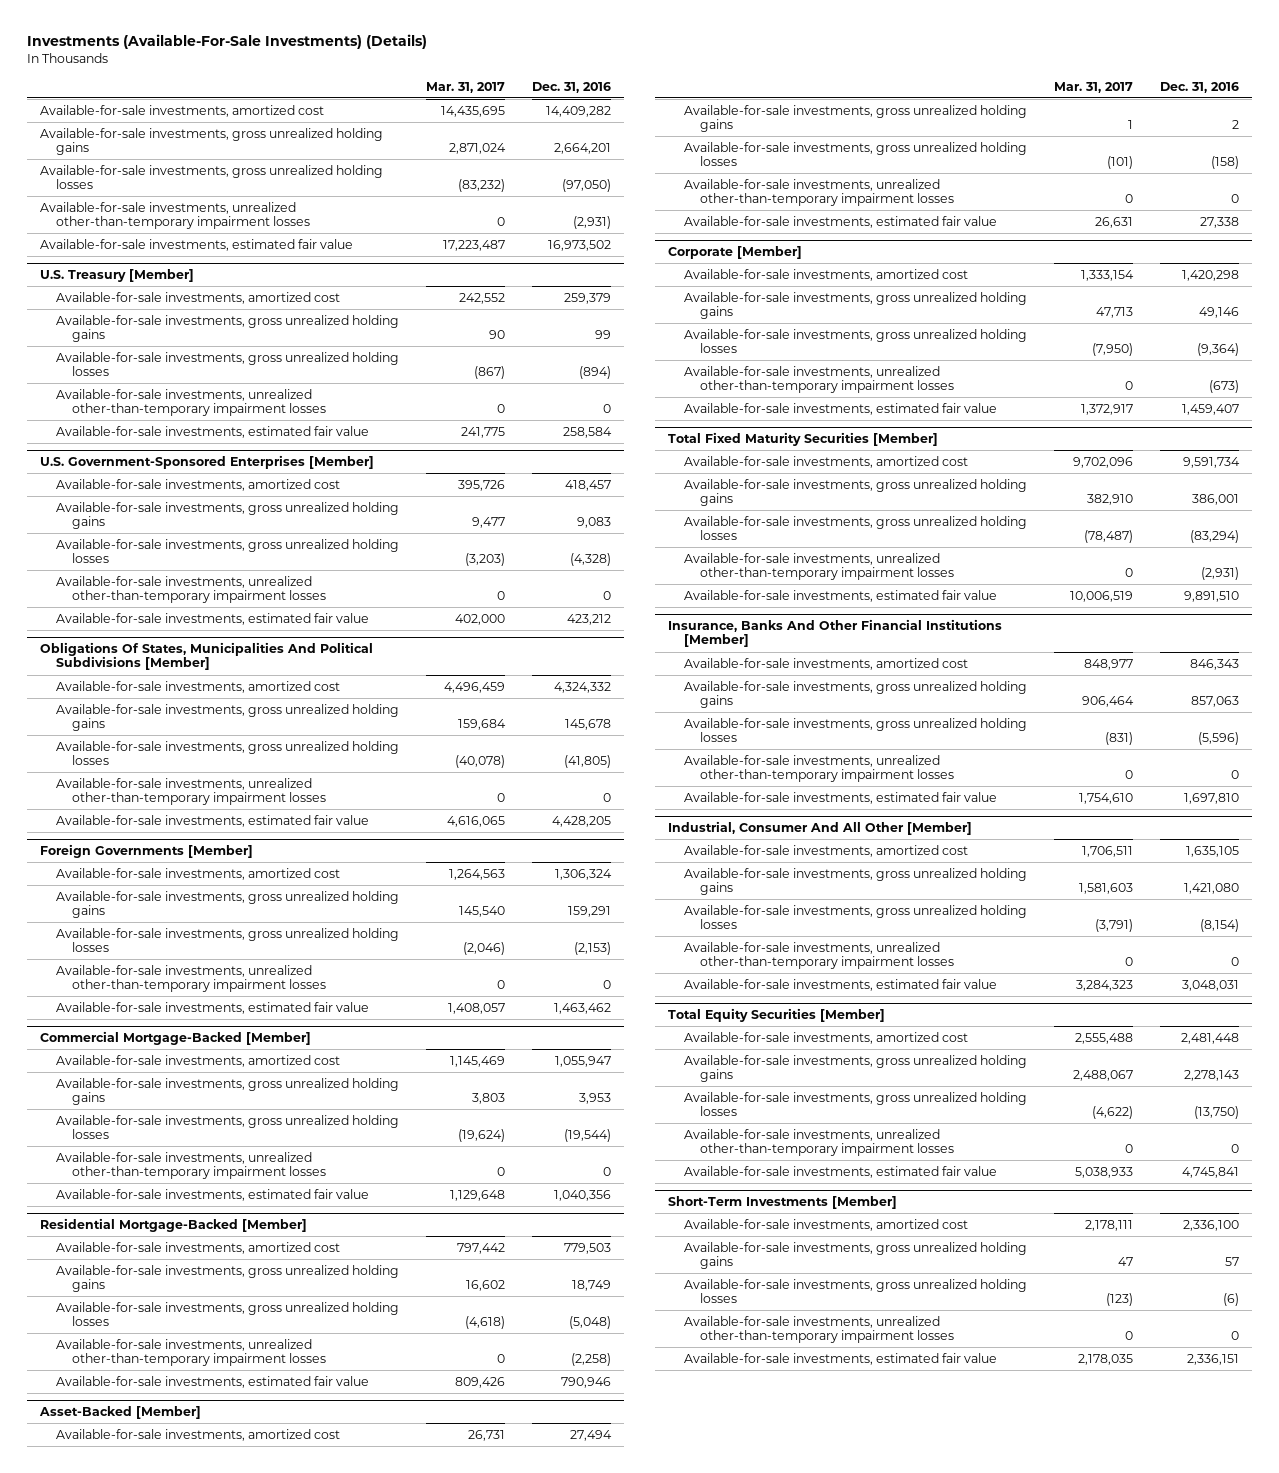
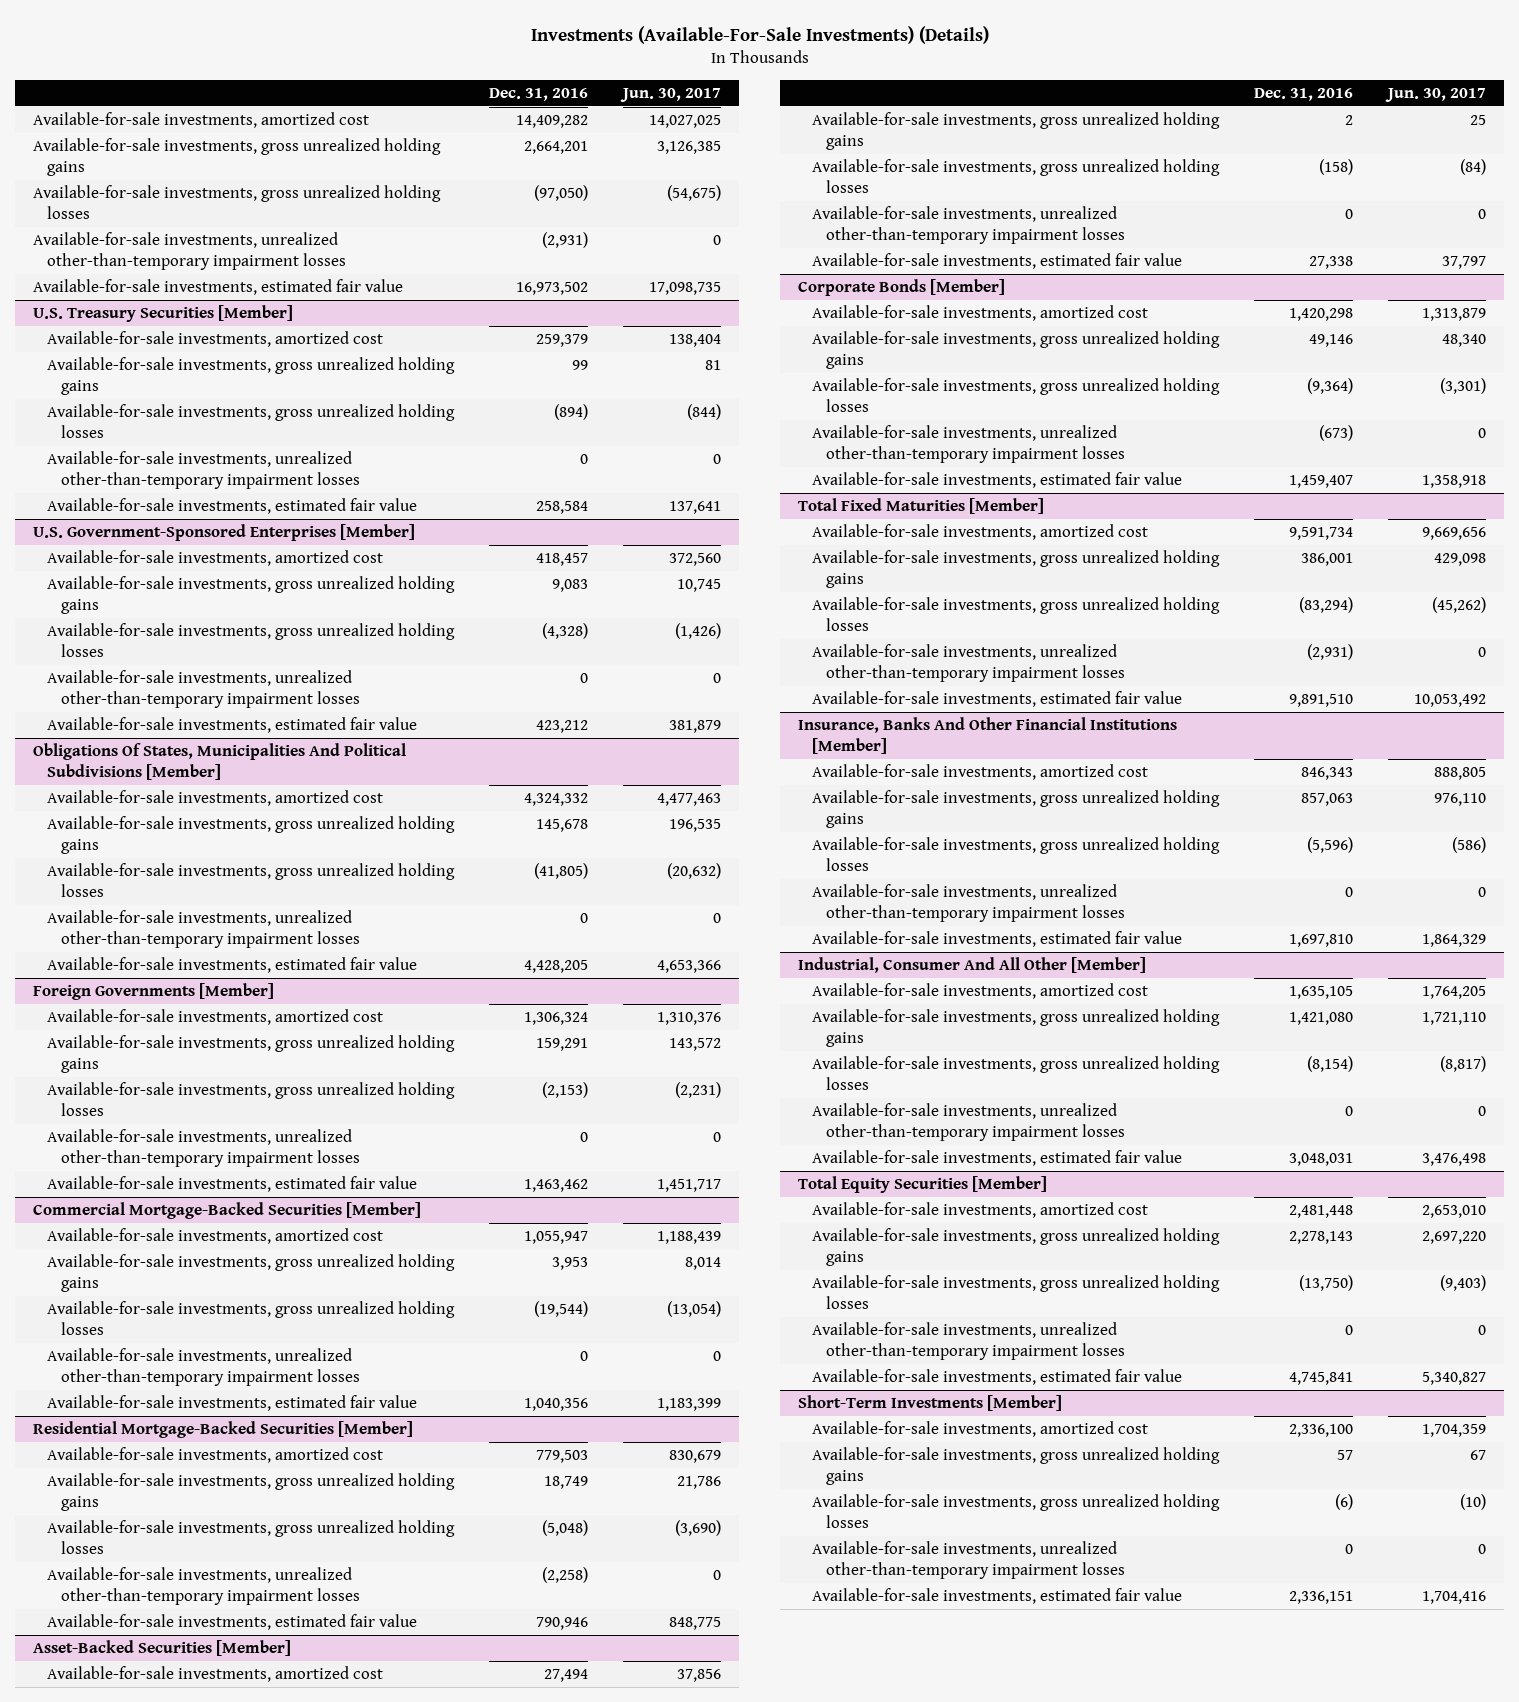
[425,81,505,93] Mar. 31, 2017 -> none
none -> [620,87,722,102] Jun. 30, 2017
[40,268,195,282] U.S. Treasury [Member] -> [33,305,294,323] U.S. Treasury Securities [Member]
[40,1030,312,1045] Commercial Mortgage-Backed [Member] -> [33,1202,422,1220] Commercial Mortgage-Backed Securities [Member]
[40,1217,308,1232] Residential Mortgage-Backed [Member] -> [33,1421,414,1439] Residential Mortgage-Backed Securities [Member]
[39,1405,202,1419] Asset-Backed [Member] -> [33,1640,292,1657] Asset-Backed Securities [Member]
[668,245,803,259] Corporate [Member] -> [797,279,1005,297] Corporate Bonds [Member]
[668,431,939,446] Total Fixed Maturity Securities [Member] -> [797,498,1044,515] Total Fixed Maturities [Member]

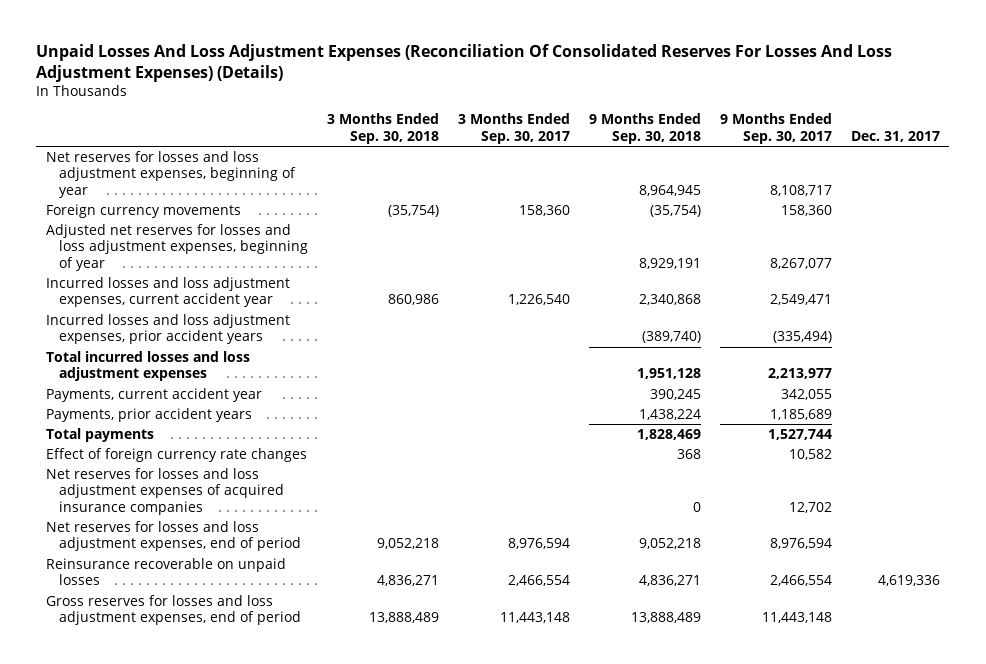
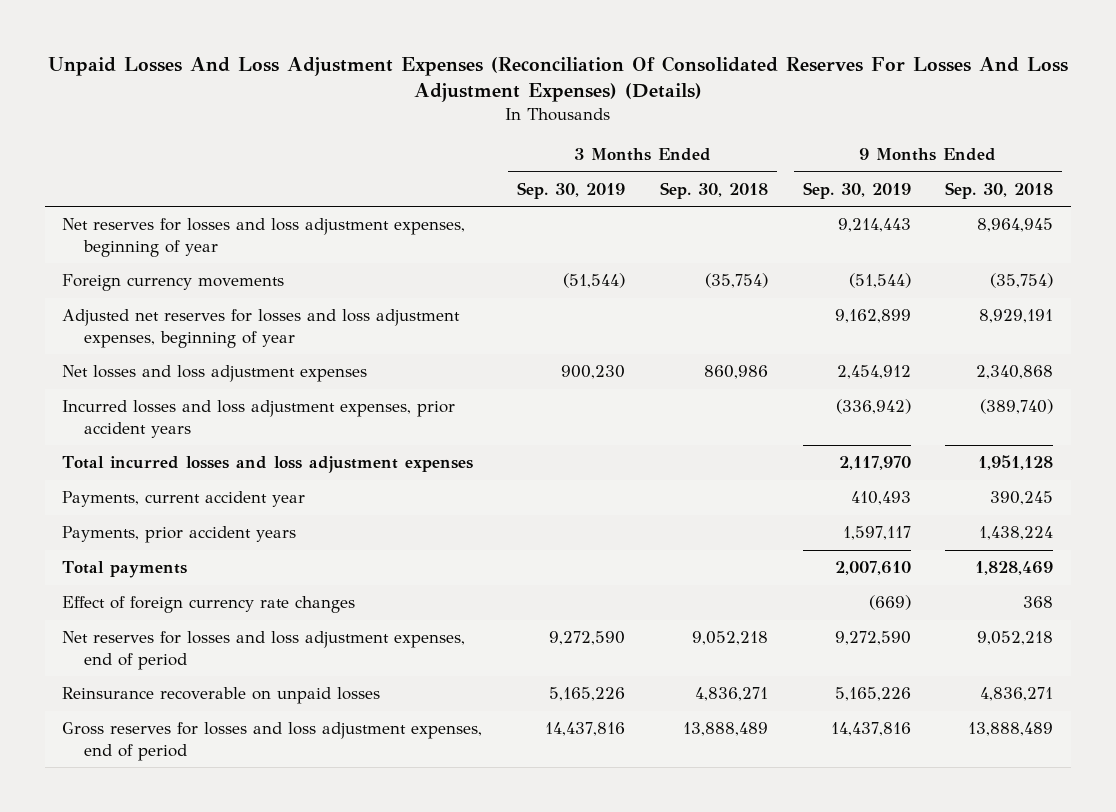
[457,113,570,144] 3 Months Ended Sep. 30, 2017 -> none
[719,113,832,144] 9 Months Ended Sep. 30, 2017 -> none
[850,130,940,142] Dec. 31, 2017 -> none
none -> [517,181,626,199] Sep. 30, 2019
none -> [802,181,911,199] Sep. 30, 2019
[45,276,290,308] Incurred losses and loss adjustment expenses, current accident year -> [62,365,368,383] Net losses and loss adjustment expenses
[45,467,285,515] Net reserves for losses and loss adjustment expenses of acquired insurance companies -> none

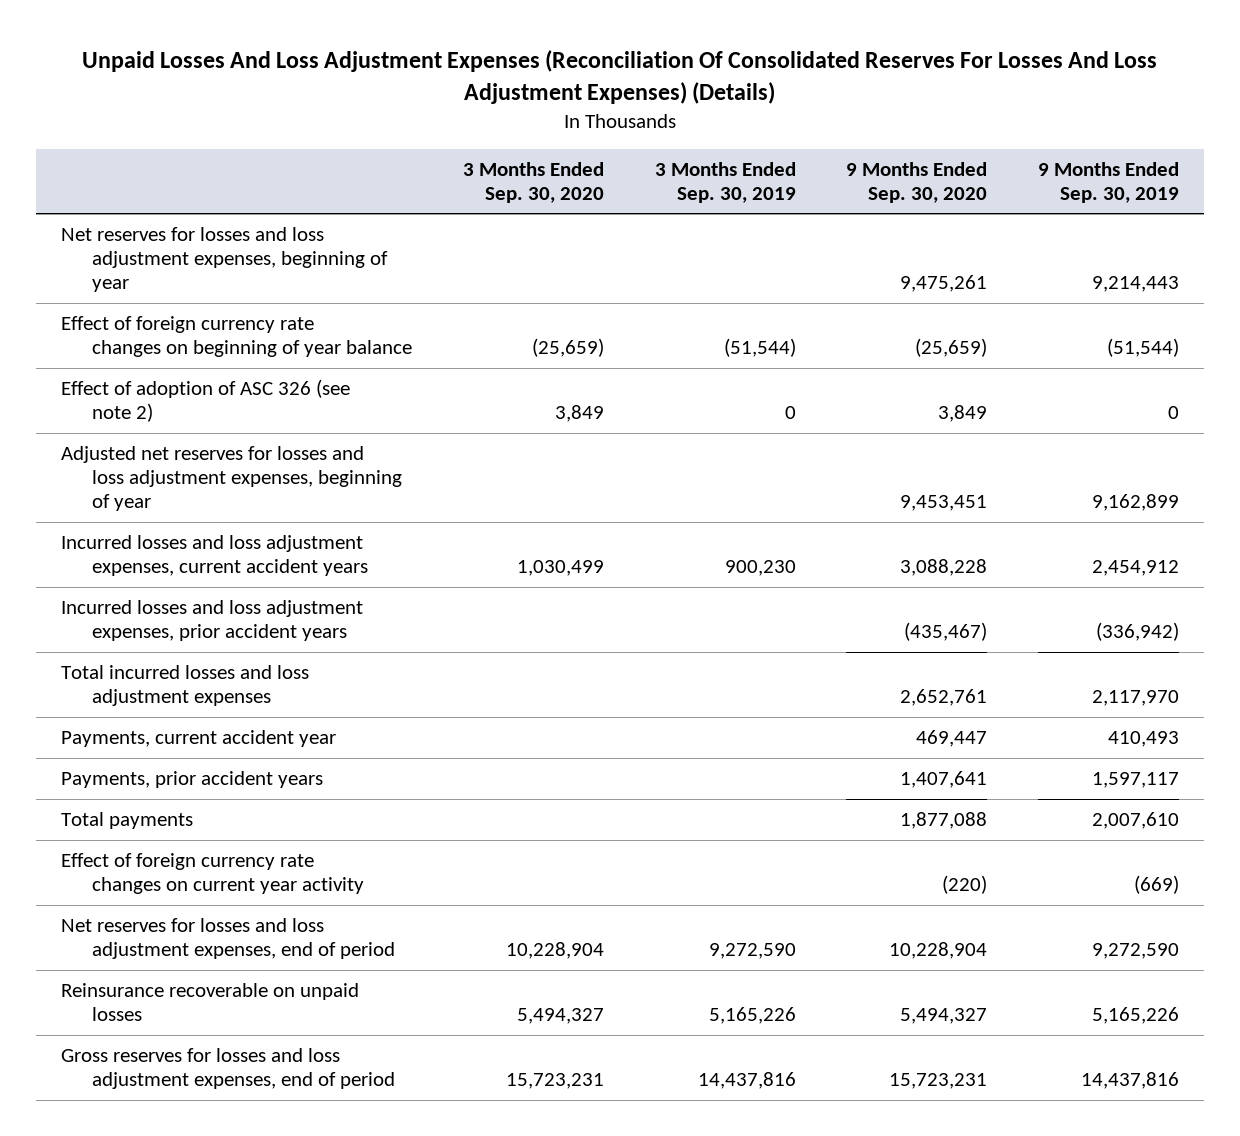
[659,181,768,199] Sep. 30, 2018 -> none
[945,181,1054,199] Sep. 30, 2018 -> none
none -> [462,161,604,203] 3 Months Ended Sep. 30, 2020
none -> [846,161,988,203] 9 Months Ended Sep. 30, 2020
[62,274,285,292] Foreign currency movements -> [61,315,413,358] Effect of foreign currency rate changes on beginning of year balance
none -> [61,378,351,423] Effect of adoption of ASC 326 (see note 2)
[62,365,368,383] Net losses and loss adjustment expenses -> [61,534,369,577] Incurred losses and loss adjustment expenses, current accident years
[62,596,356,614] Effect of foreign currency rate changes -> [61,852,365,895] Effect of foreign currency rate changes on current year activity

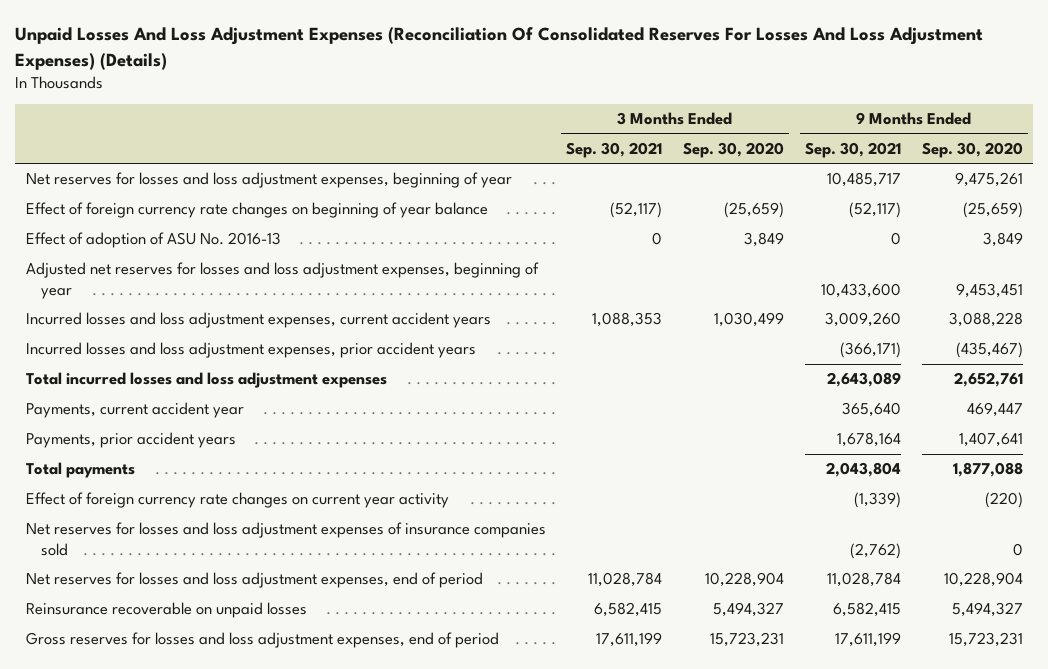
[654,161,796,203] 3 Months Ended Sep. 30, 2019 -> none
[1037,161,1179,203] 9 Months Ended Sep. 30, 2019 -> none
none -> [566,141,663,158] Sep. 30, 2021
none -> [804,141,901,158] Sep. 30, 2021
[61,378,351,423] Effect of adoption of ASC 326 (see note 2) -> [25,232,281,249] Effect of adoption of ASU No. 2016-13
none -> [25,522,546,556] Net reserves for losses and loss adjustment expenses of insurance companies sold

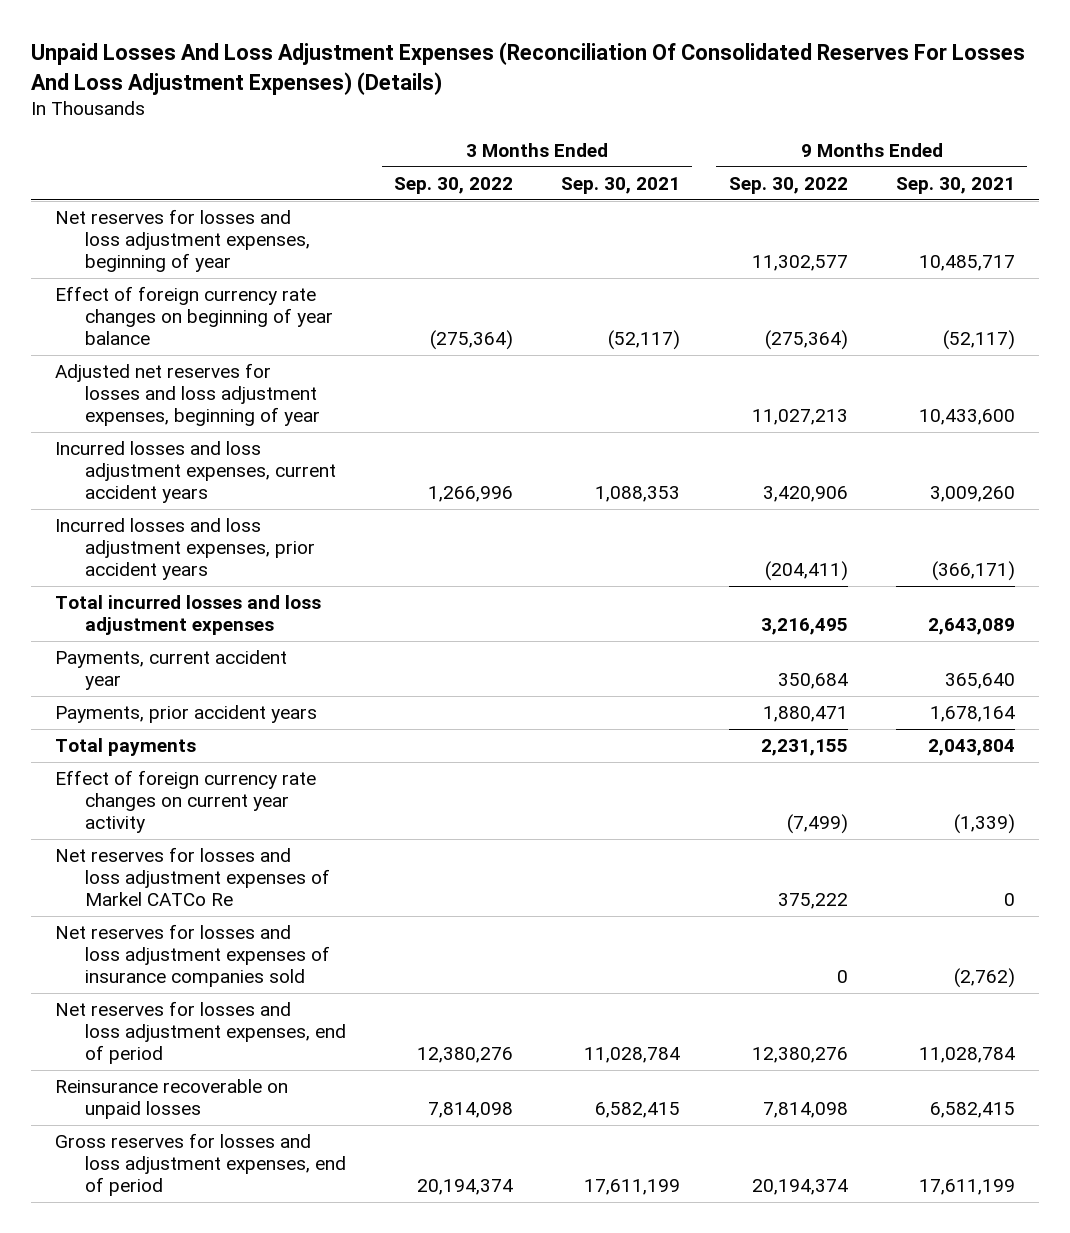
[683,141,785,158] Sep. 30, 2020 -> none
[921,141,1023,158] Sep. 30, 2020 -> none
none -> [393,176,513,194] Sep. 30, 2022
none -> [728,176,848,194] Sep. 30, 2022
[25,232,281,249] Effect of adoption of ASU No. 2016-13 -> none
none -> [55,847,330,906] Net reserves for losses and loss adjustment expenses of Markel CATCo Re

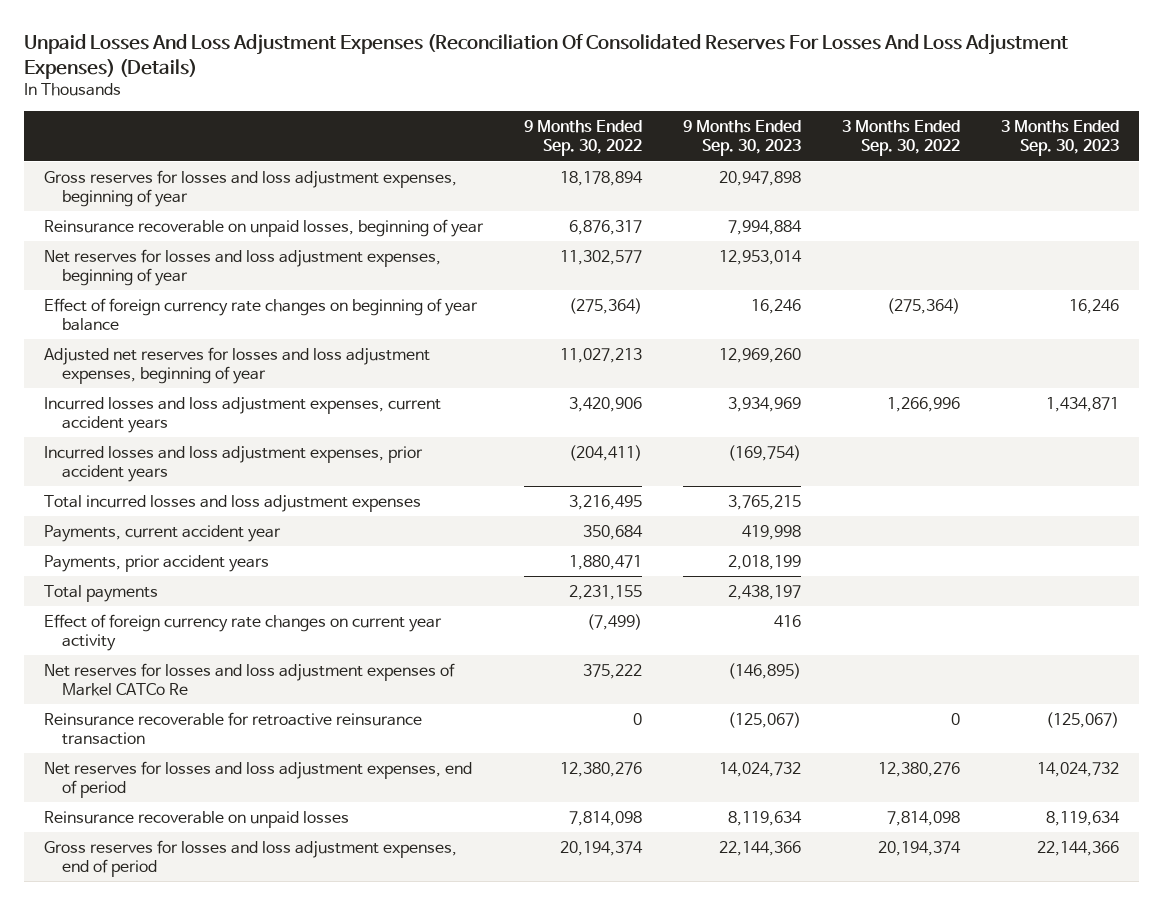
[561,176,681,194] Sep. 30, 2021 -> none
[895,176,1015,194] Sep. 30, 2021 -> none
none -> [682,120,801,157] 9 Months Ended Sep. 30, 2023
none -> [1000,120,1119,157] 3 Months Ended Sep. 30, 2023
none -> [44,169,458,208] Gross reserves for losses and loss adjustment expenses, beginning of year
none -> [44,218,485,237] Reinsurance recoverable on unpaid losses, beginning of year
[55,924,330,987] Net reserves for losses and loss adjustment expenses of insurance companies sold -> none
none -> [44,711,423,746] Reinsurance recoverable for retroactive reinsurance transaction

